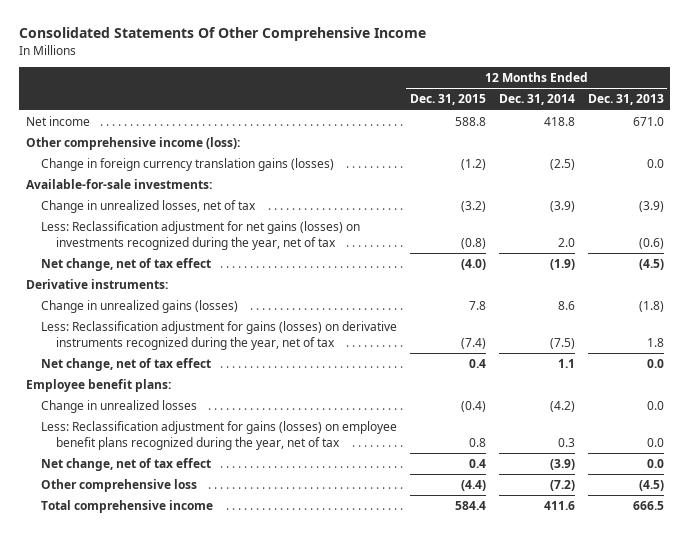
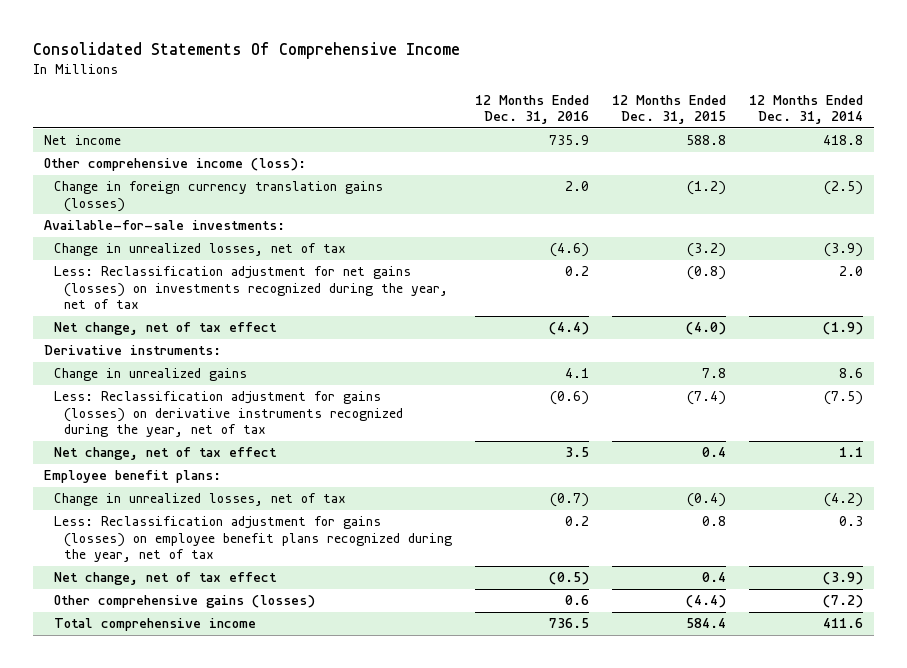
[19,27,427,42] Consolidated Statements Of Other Comprehensive Income -> [32,41,460,59] Consolidated Statements Of Comprehensive Income
[587,94,664,106] Dec. 31, 2013 -> none
none -> [475,94,590,125] 12 Months Ended Dec. 31, 2016
[40,300,238,314] Change in unrealized gains (losses) -> [54,368,248,382] Change in unrealized gains
[40,400,197,414] Change in unrealized losses -> [54,493,347,507] Change in unrealized losses, net of tax
[40,479,197,493] Other comprehensive loss -> [54,595,316,609] Other comprehensive gains (losses)

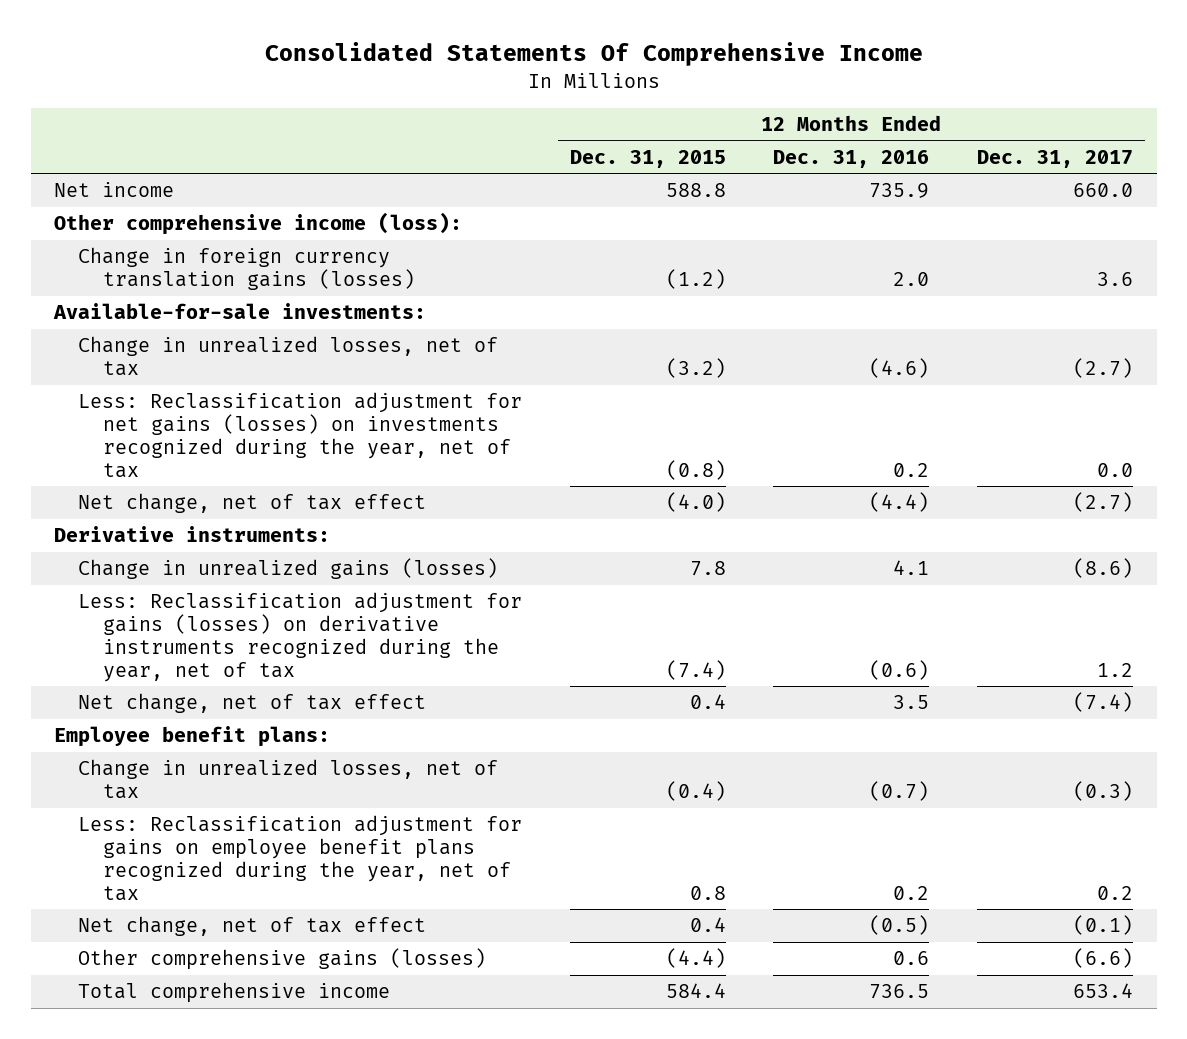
[749,94,864,125] 12 Months Ended Dec. 31, 2014 -> none
none -> [976,149,1133,168] Dec. 31, 2017
[54,368,248,382] Change in unrealized gains -> [78,558,499,580] Change in unrealized gains (losses)
[54,516,453,563] Less: Reclassification adjustment for gains (losses) on employee benefit plans recognized during the year, net of tax -> [78,815,523,901] Less: Reclassification adjustment for gains on employee benefit plans recognized during the year, net of tax

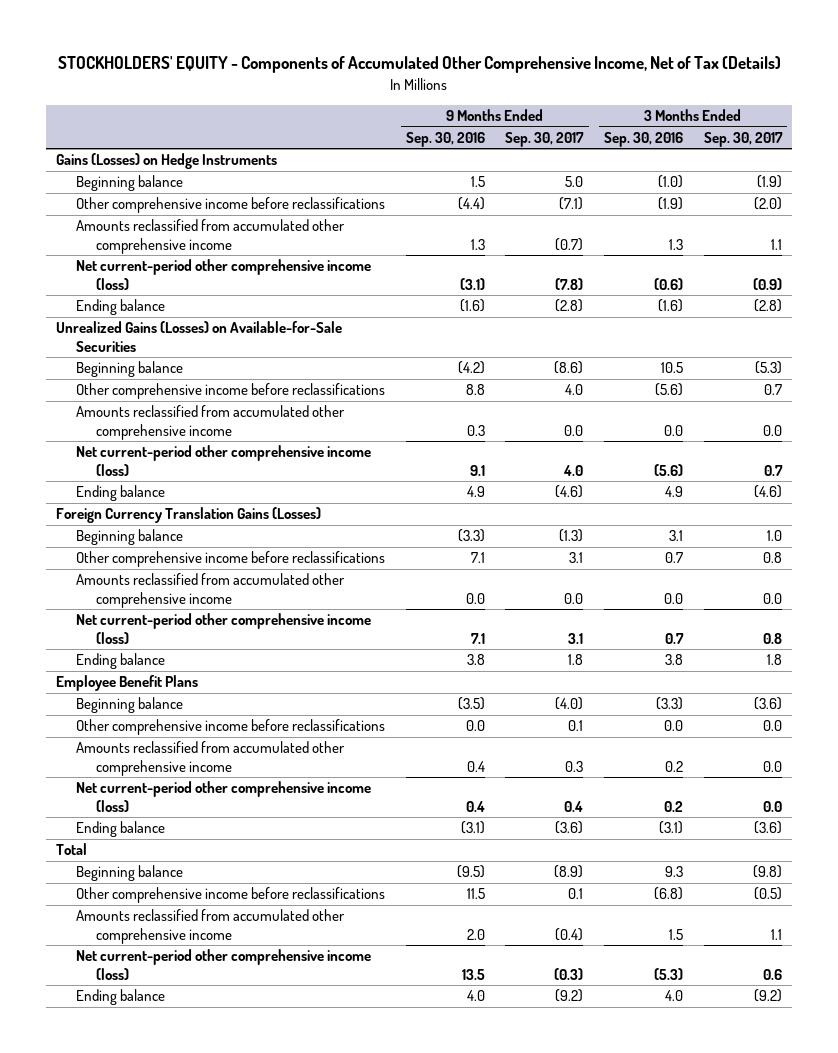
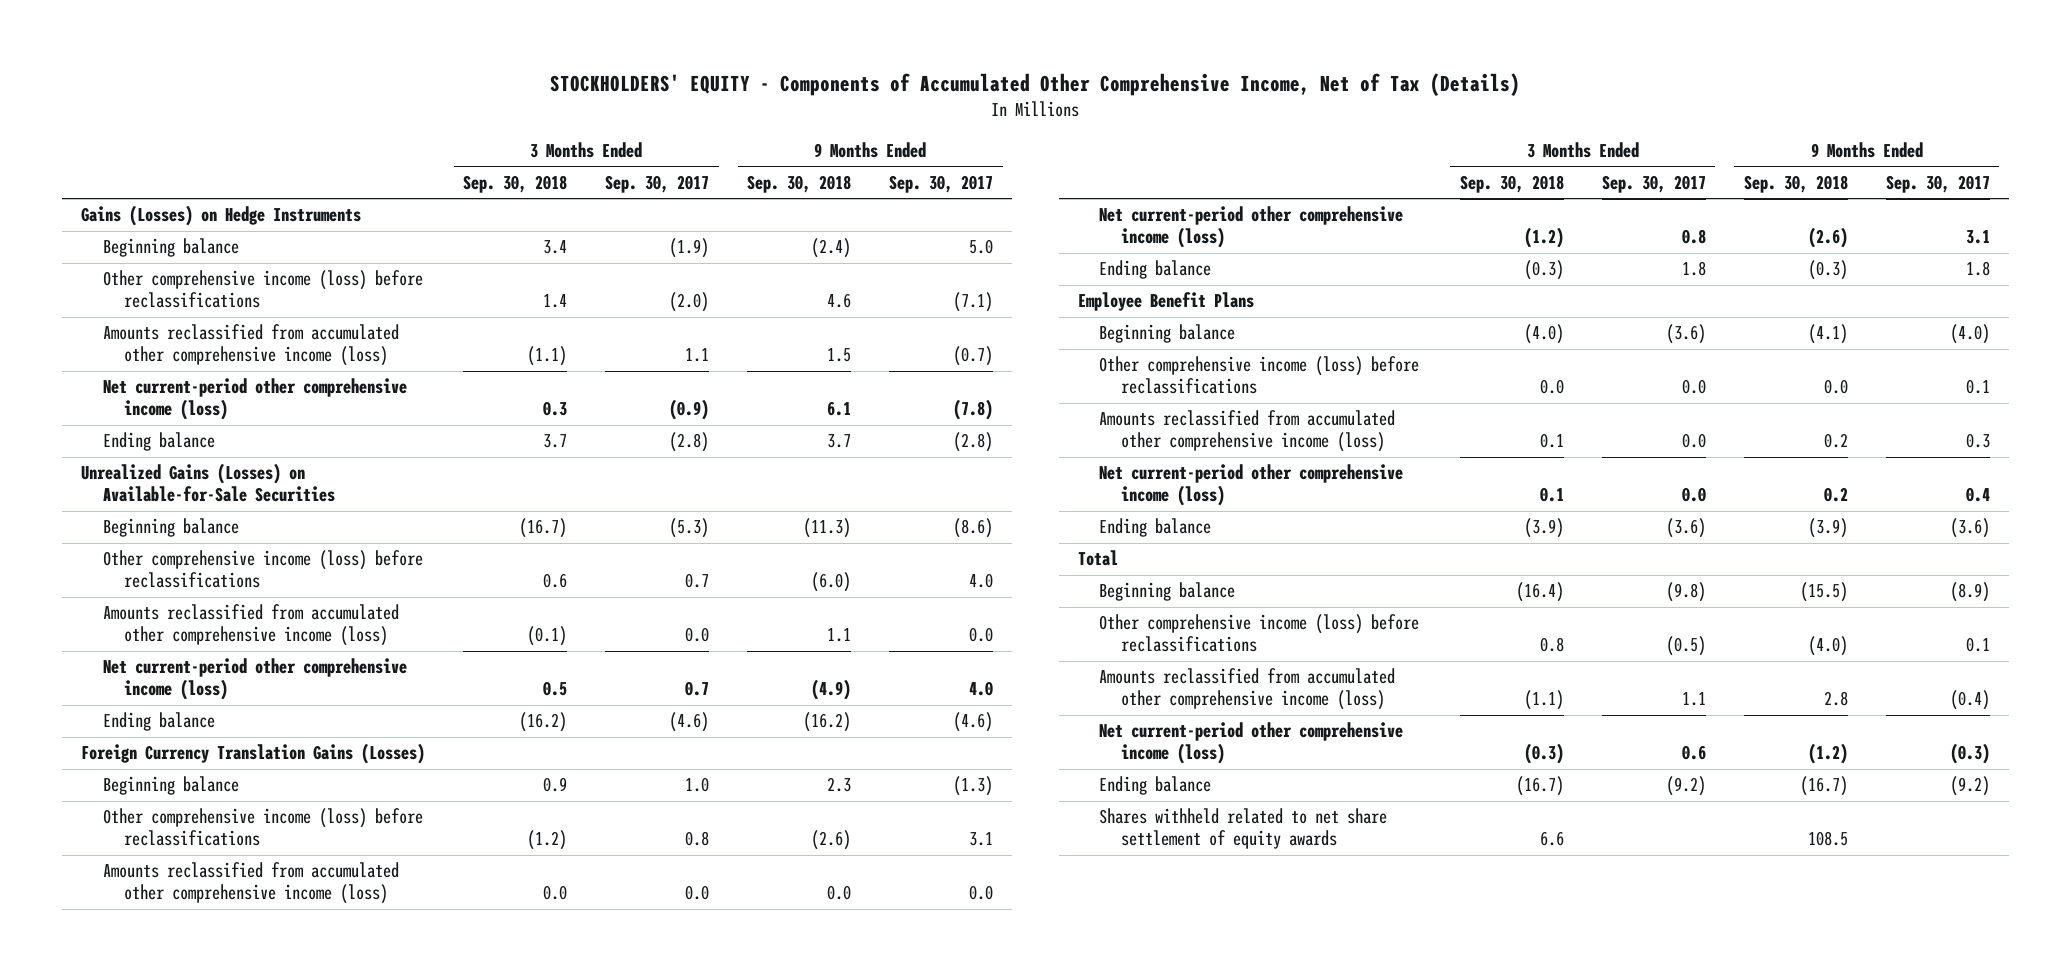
[405,131,485,147] Sep. 30, 2016 -> none
[604,131,684,147] Sep. 30, 2016 -> none
none -> [463,175,568,194] Sep. 30, 2018
none -> [747,175,852,194] Sep. 30, 2018
[76,197,386,214] Other comprehensive income before reclassifications -> [102,270,423,309] Other comprehensive income (loss) before reclassifications
[76,219,346,254] Amounts reclassified from accumulated other comprehensive income -> [102,324,399,367] Amounts reclassified from accumulated other comprehensive income (loss)
[76,383,386,400] Other comprehensive income before reclassifications -> [102,550,423,589] Other comprehensive income (loss) before reclassifications
[76,405,346,440] Amounts reclassified from accumulated other comprehensive income -> [102,604,399,647] Amounts reclassified from accumulated other comprehensive income (loss)
[76,551,386,568] Other comprehensive income before reclassifications -> [102,808,423,847] Other comprehensive income (loss) before reclassifications
[76,573,346,608] Amounts reclassified from accumulated other comprehensive income -> [102,862,399,905] Amounts reclassified from accumulated other comprehensive income (loss)
[76,719,386,736] Other comprehensive income before reclassifications -> [1099,356,1420,395] Other comprehensive income (loss) before reclassifications
[76,741,346,776] Amounts reclassified from accumulated other comprehensive income -> [1099,410,1396,453] Amounts reclassified from accumulated other comprehensive income (loss)
[76,887,386,904] Other comprehensive income before reclassifications -> [1099,614,1420,653] Other comprehensive income (loss) before reclassifications
[76,909,346,944] Amounts reclassified from accumulated other comprehensive income -> [1099,668,1396,711] Amounts reclassified from accumulated other comprehensive income (loss)
none -> [1099,808,1388,850] Shares withheld related to net share settlement of equity awards

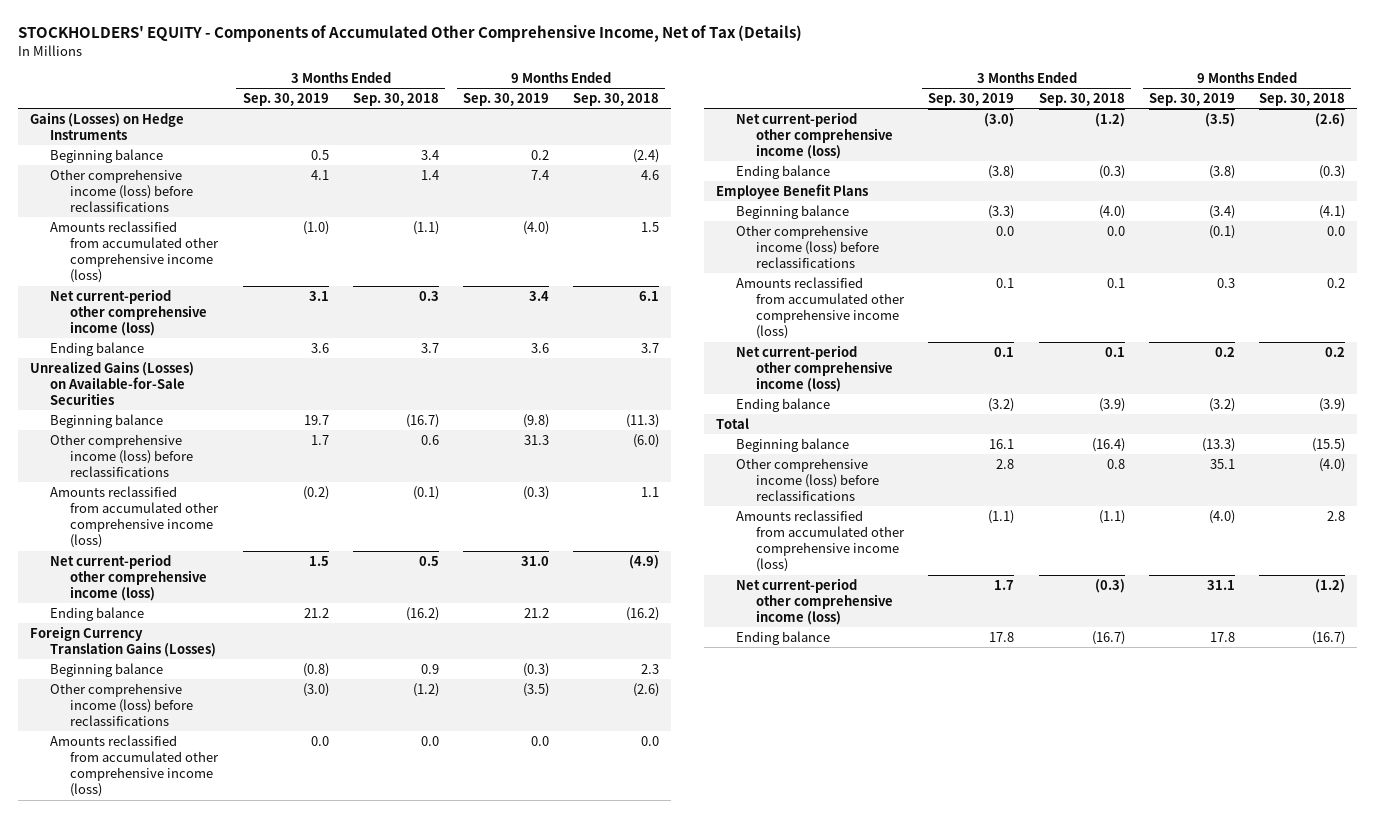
[605,175,710,194] Sep. 30, 2017 -> none
[889,175,994,194] Sep. 30, 2017 -> none
none -> [242,93,329,107] Sep. 30, 2019
none -> [462,93,549,107] Sep. 30, 2019
[1099,808,1388,850] Shares withheld related to net share settlement of equity awards -> none

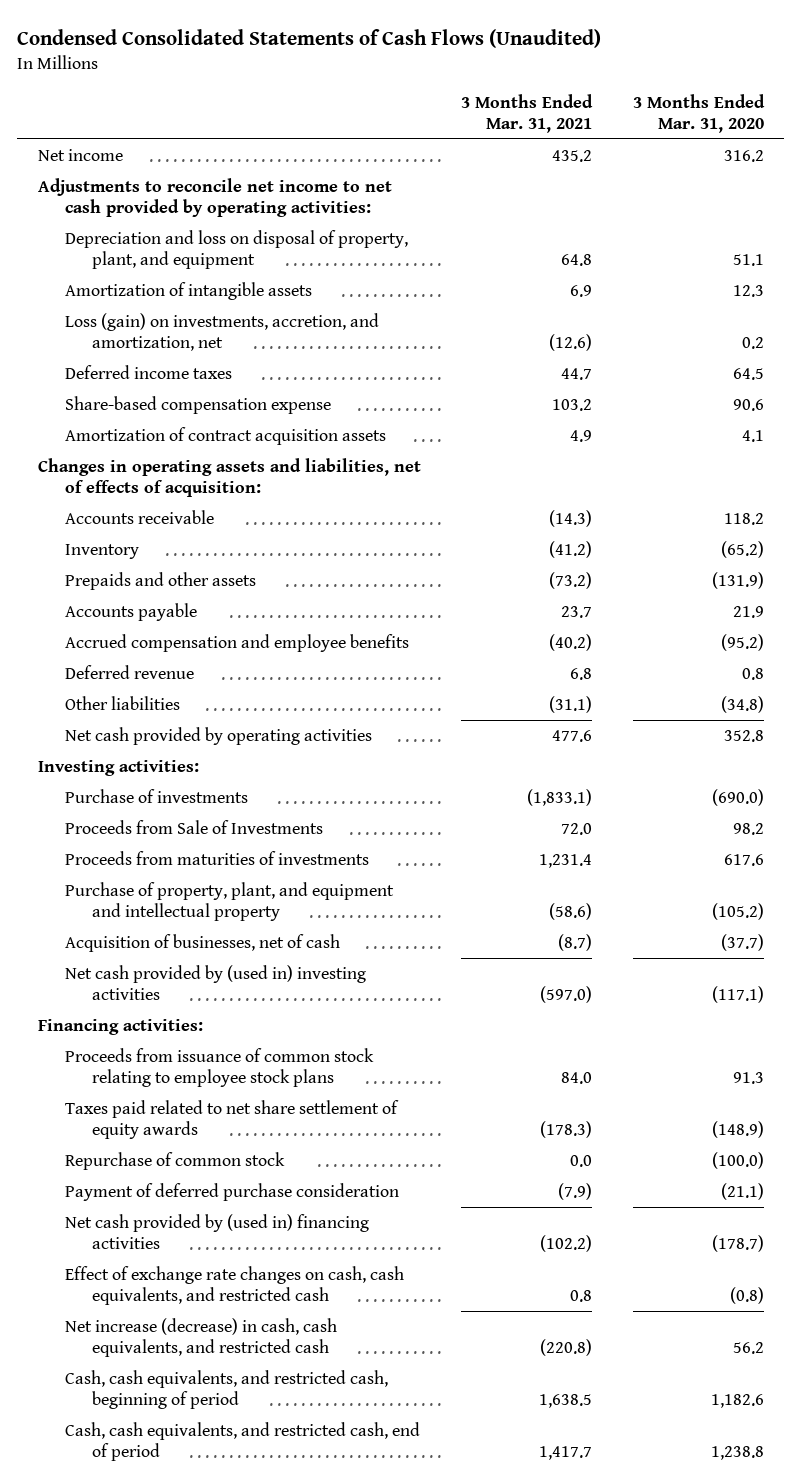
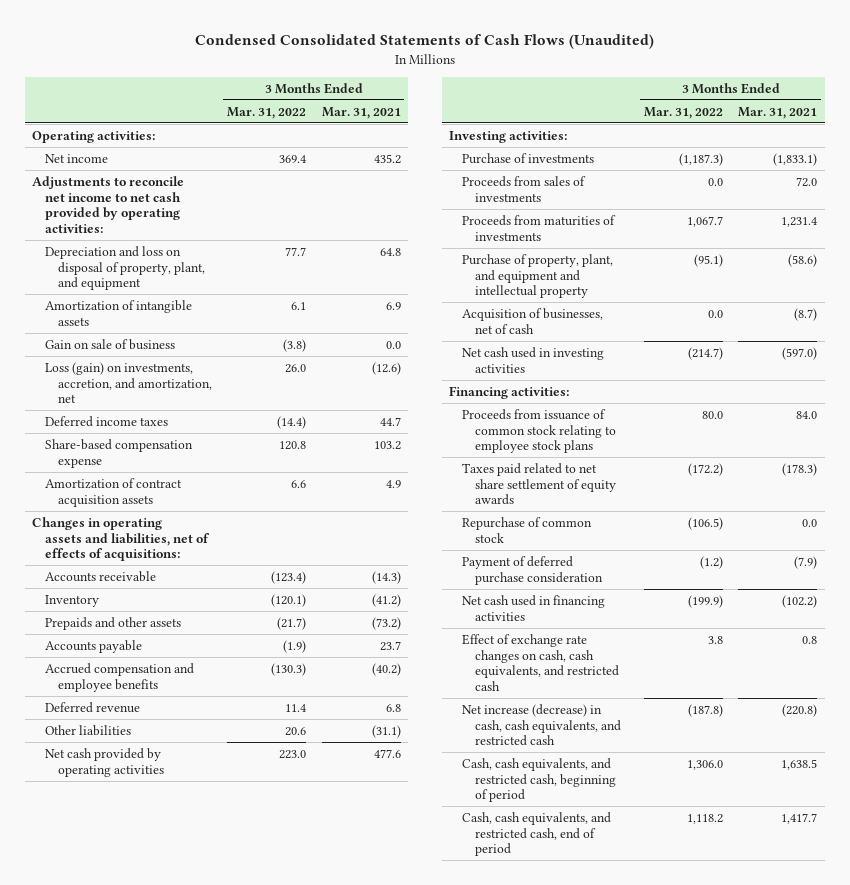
[632,93,765,133] 3 Months Ended Mar. 31, 2020 -> none
none -> [227,106,307,119] Mar. 31, 2022
none -> [32,130,156,143] Operating activities:
none -> [45,338,176,350] Gain on sale of business
[37,457,421,497] Changes in operating assets and liabilities, net of effects of acquisition: -> [32,516,211,562] Changes in operating assets and liabilities, net of effects of acquisitions:
[64,819,323,834] Proceeds from Sale of Investments -> [461,175,586,202] Proceeds from sales of investments
[64,964,366,1000] Net cash provided by (used in) investing activities -> [461,346,604,373] Net cash used in investing activities
[64,1213,369,1249] Net cash provided by (used in) financing activities -> [461,594,605,621] Net cash used in financing activities

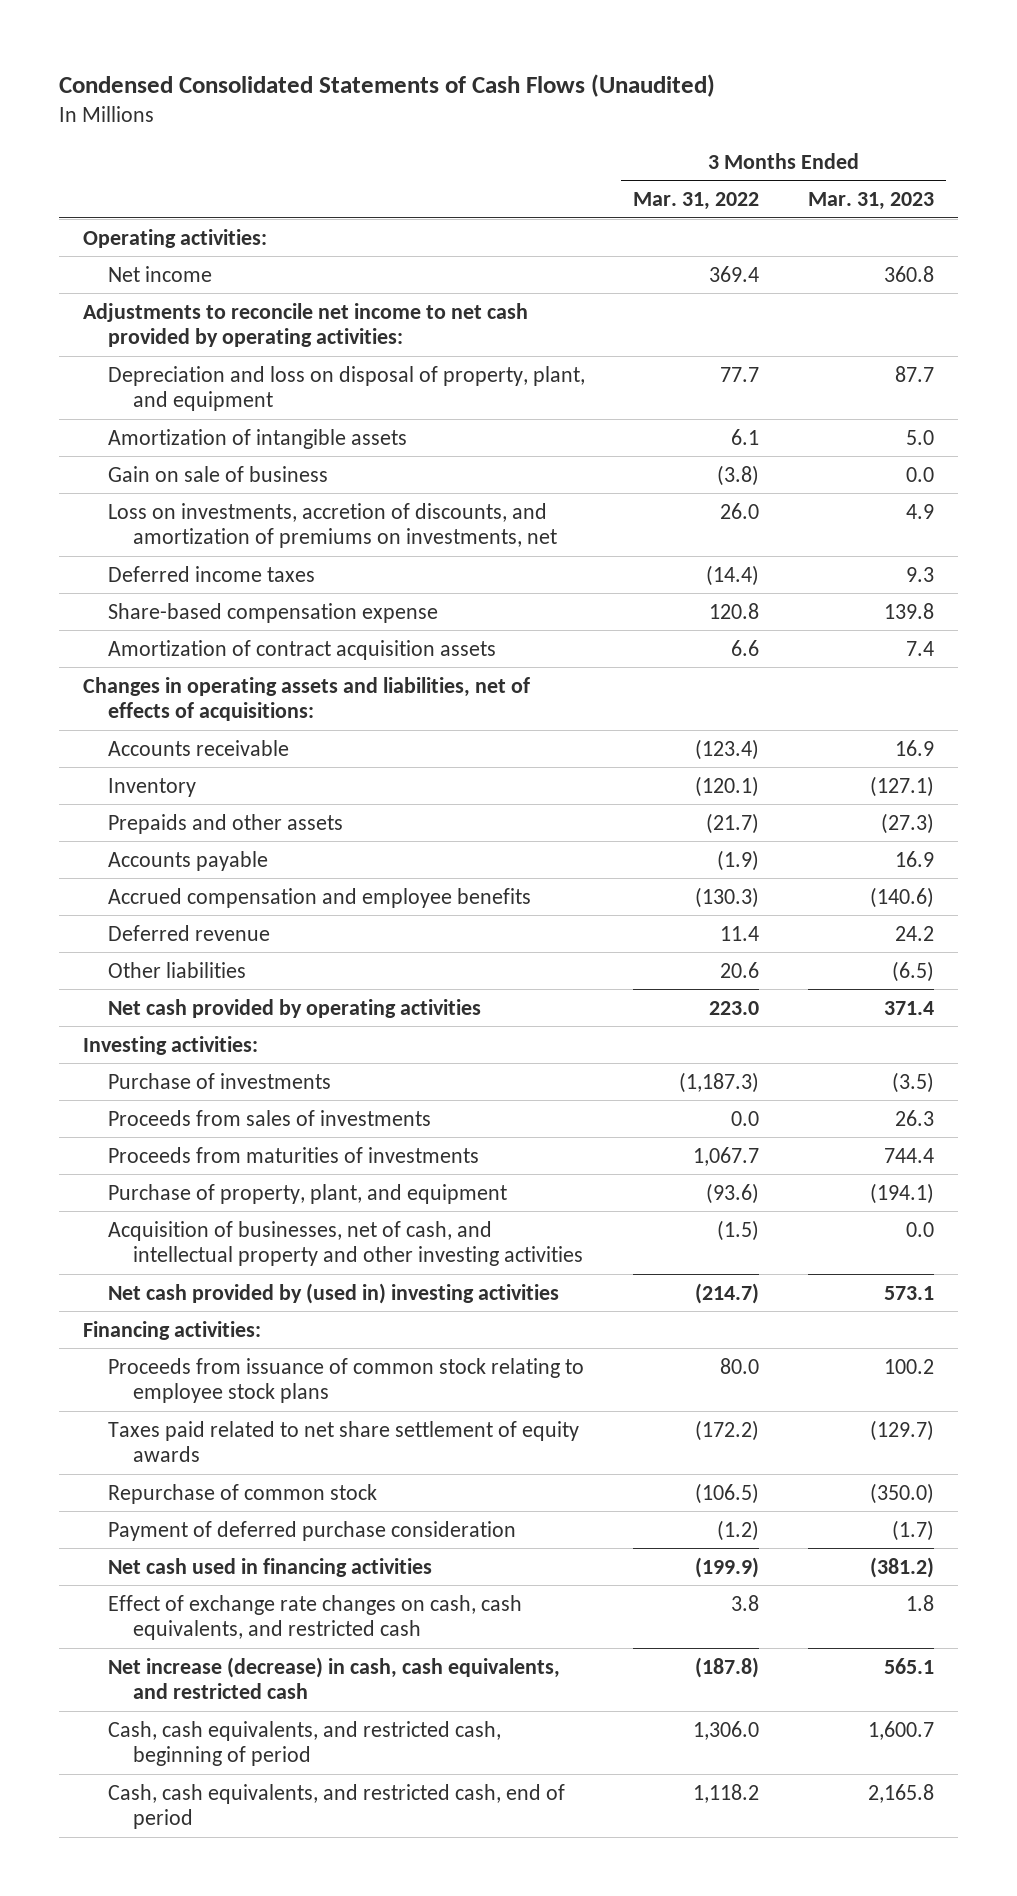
[321,106,401,119] Mar. 31, 2021 -> none
none -> [807,192,934,211] Mar. 31, 2023
[45,361,212,404] Loss (gain) on investments, accretion, and amortization, net -> [108,502,557,549] Loss on investments, accretion of discounts, and amortization of premiums on investments, net
[461,253,613,299] Purchase of property, plant, and equipment and intellectual property -> [108,1183,508,1204] Purchase of property, plant, and equipment
[694,253,724,267] (95.1) -> [706,1182,760,1204] (93.6)
[461,307,603,334] Acquisition of businesses, net of cash -> [108,1220,583,1267] Acquisition of businesses, net of cash, and intellectual property and other investing activities
[708,309,724,318] 0.0 -> [717,1219,760,1241] (1.5)
[461,346,604,373] Net cash used in investing activities -> [108,1282,560,1304] Net cash provided by (used in) investing activities

